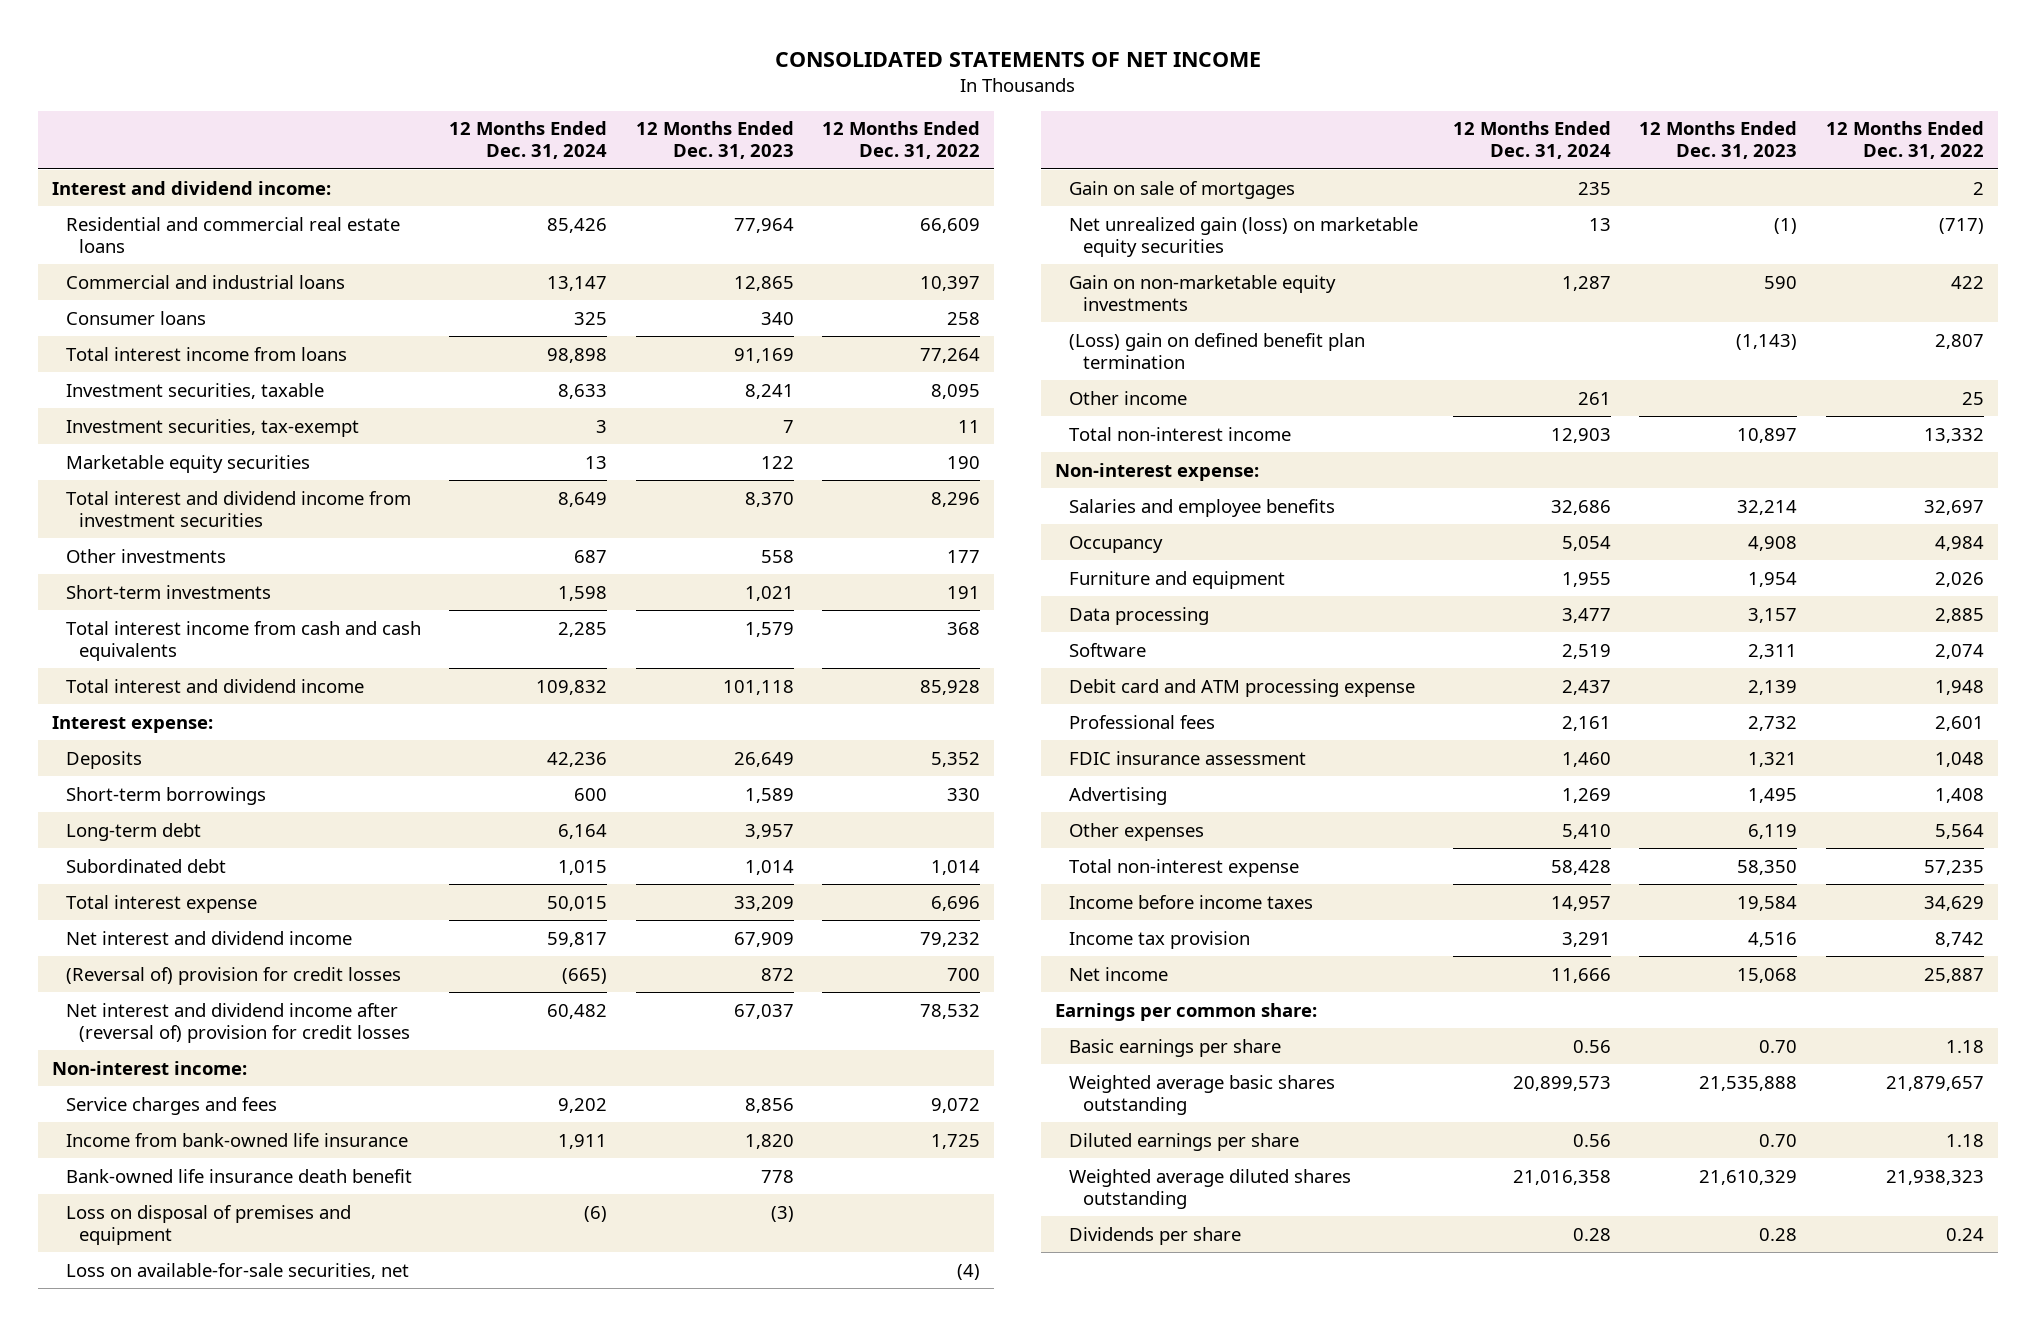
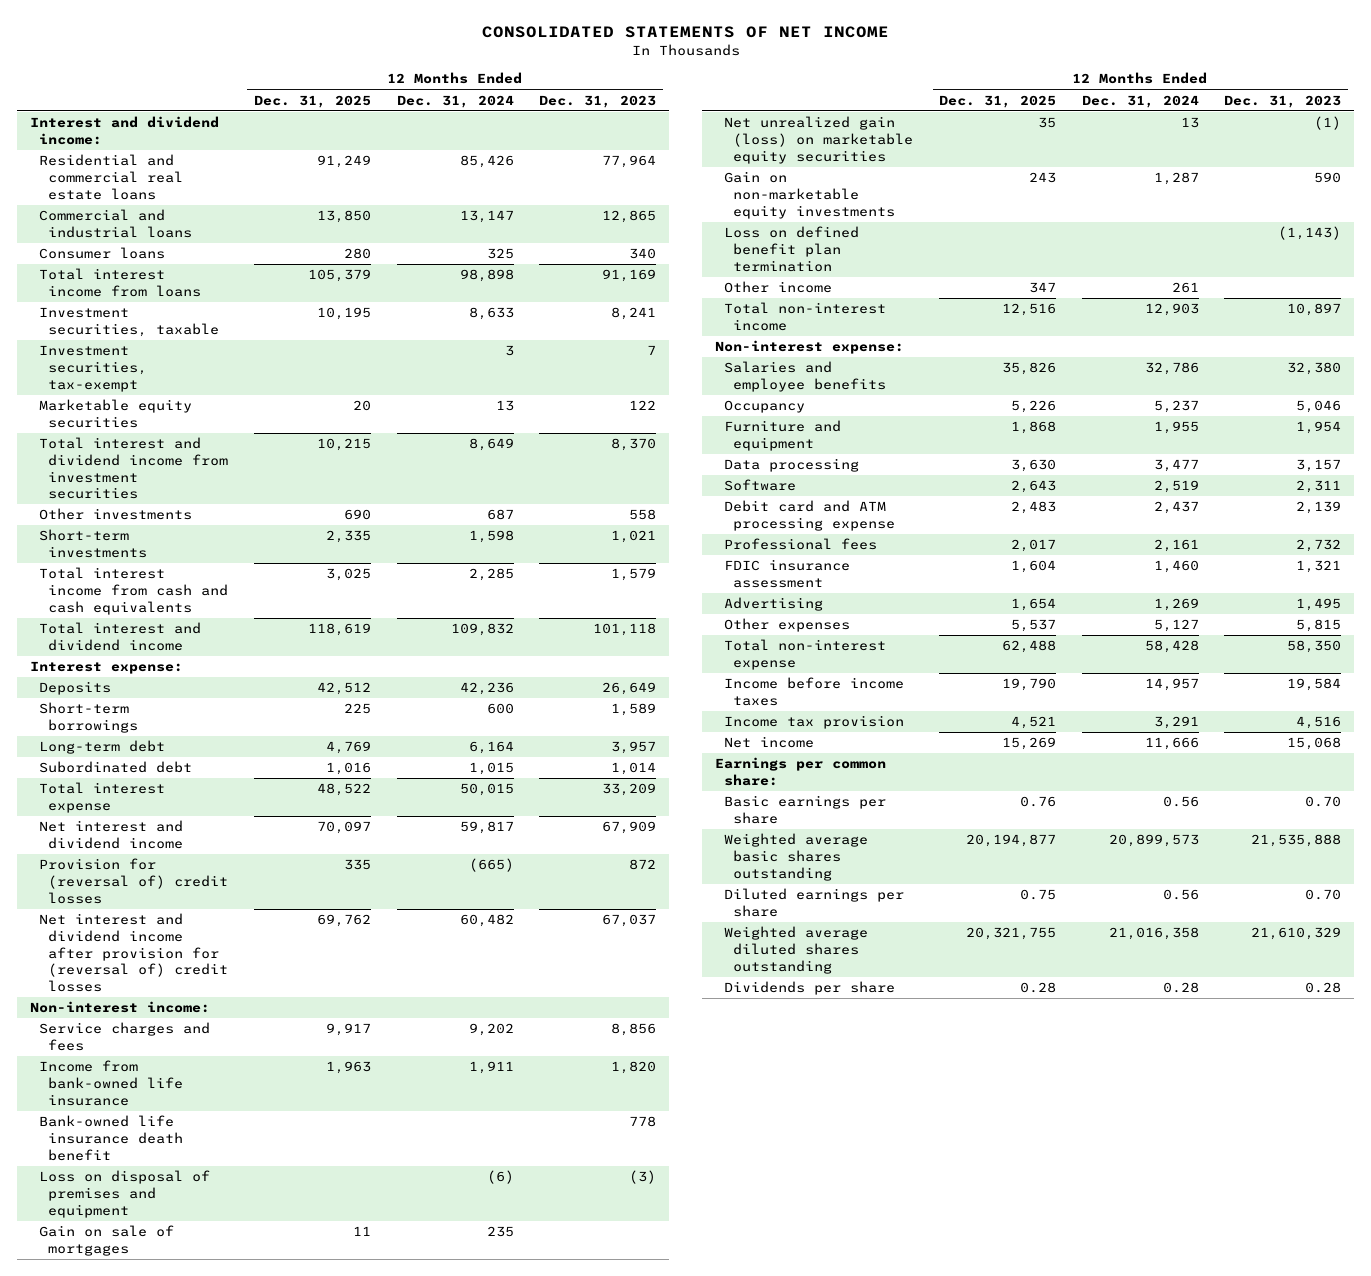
[822,121,981,160] 12 Months Ended Dec. 31, 2022 -> none
none -> [253,94,371,108] Dec. 31, 2025
[65,966,401,985] (Reversal of) provision for credit losses -> [38,858,229,904] Provision for (reversal of) credit losses
[65,1002,411,1043] Net interest and dividend income after (reversal of) provision for credit losses -> [38,913,229,992] Net interest and dividend income after provision for (reversal of) credit losses
[65,1262,409,1279] Loss on available-for-sale securities, net -> none
[1069,332,1366,369] (Loss) gain on defined benefit plan termination -> [724,226,860,272] Loss on defined benefit plan termination
[1550,499,1611,515] 32,686 -> [1144,362,1199,376] 32,786
[1737,499,1798,515] 32,214 -> [1287,362,1342,376] 32,380
[1561,535,1611,551] 5,054 -> [1153,400,1199,414] 5,237
[1748,535,1798,551] 4,908 -> [1296,400,1342,414] 5,046
[1561,823,1611,839] 5,410 -> [1153,619,1199,633] 5,127
[1748,823,1798,839] 6,119 -> [1296,619,1342,633] 5,815

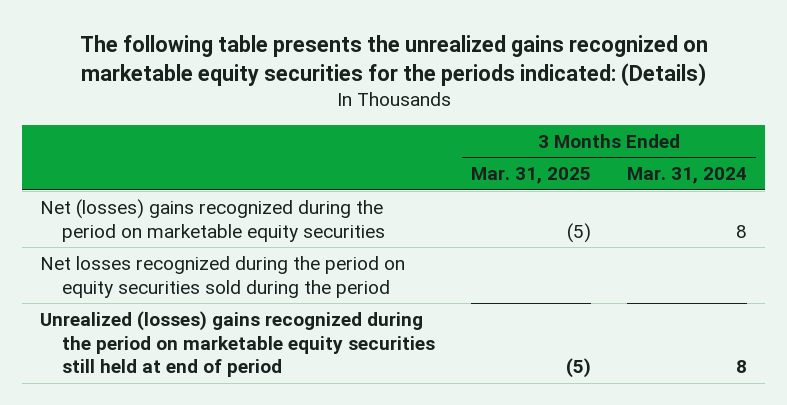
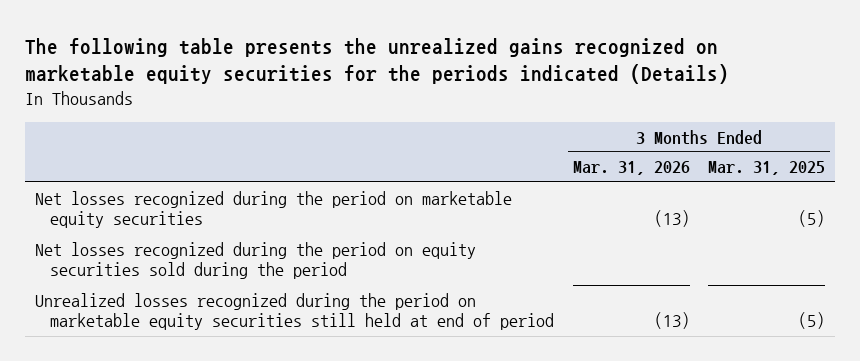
[79,34,708,86] The following table presents the unrealized gains recognized on marketable equity securities for the periods indicated: (Details) -> [25,37,730,85] The following table presents the unrealized gains recognized on marketable equity securities for the periods indicated (Details)
[626,167,747,185] Mar. 31, 2024 -> none
none -> [572,161,690,176] Mar. 31, 2026
[40,198,386,242] Net (losses) gains recognized during the period on marketable equity securities -> [34,190,512,229] Net losses recognized during the period on marketable equity securities
[40,310,436,378] Unrealized (losses) gains recognized during the period on marketable equity securities still held at end of period -> [34,292,555,331] Unrealized losses recognized during the period on marketable equity securities still held at end of period

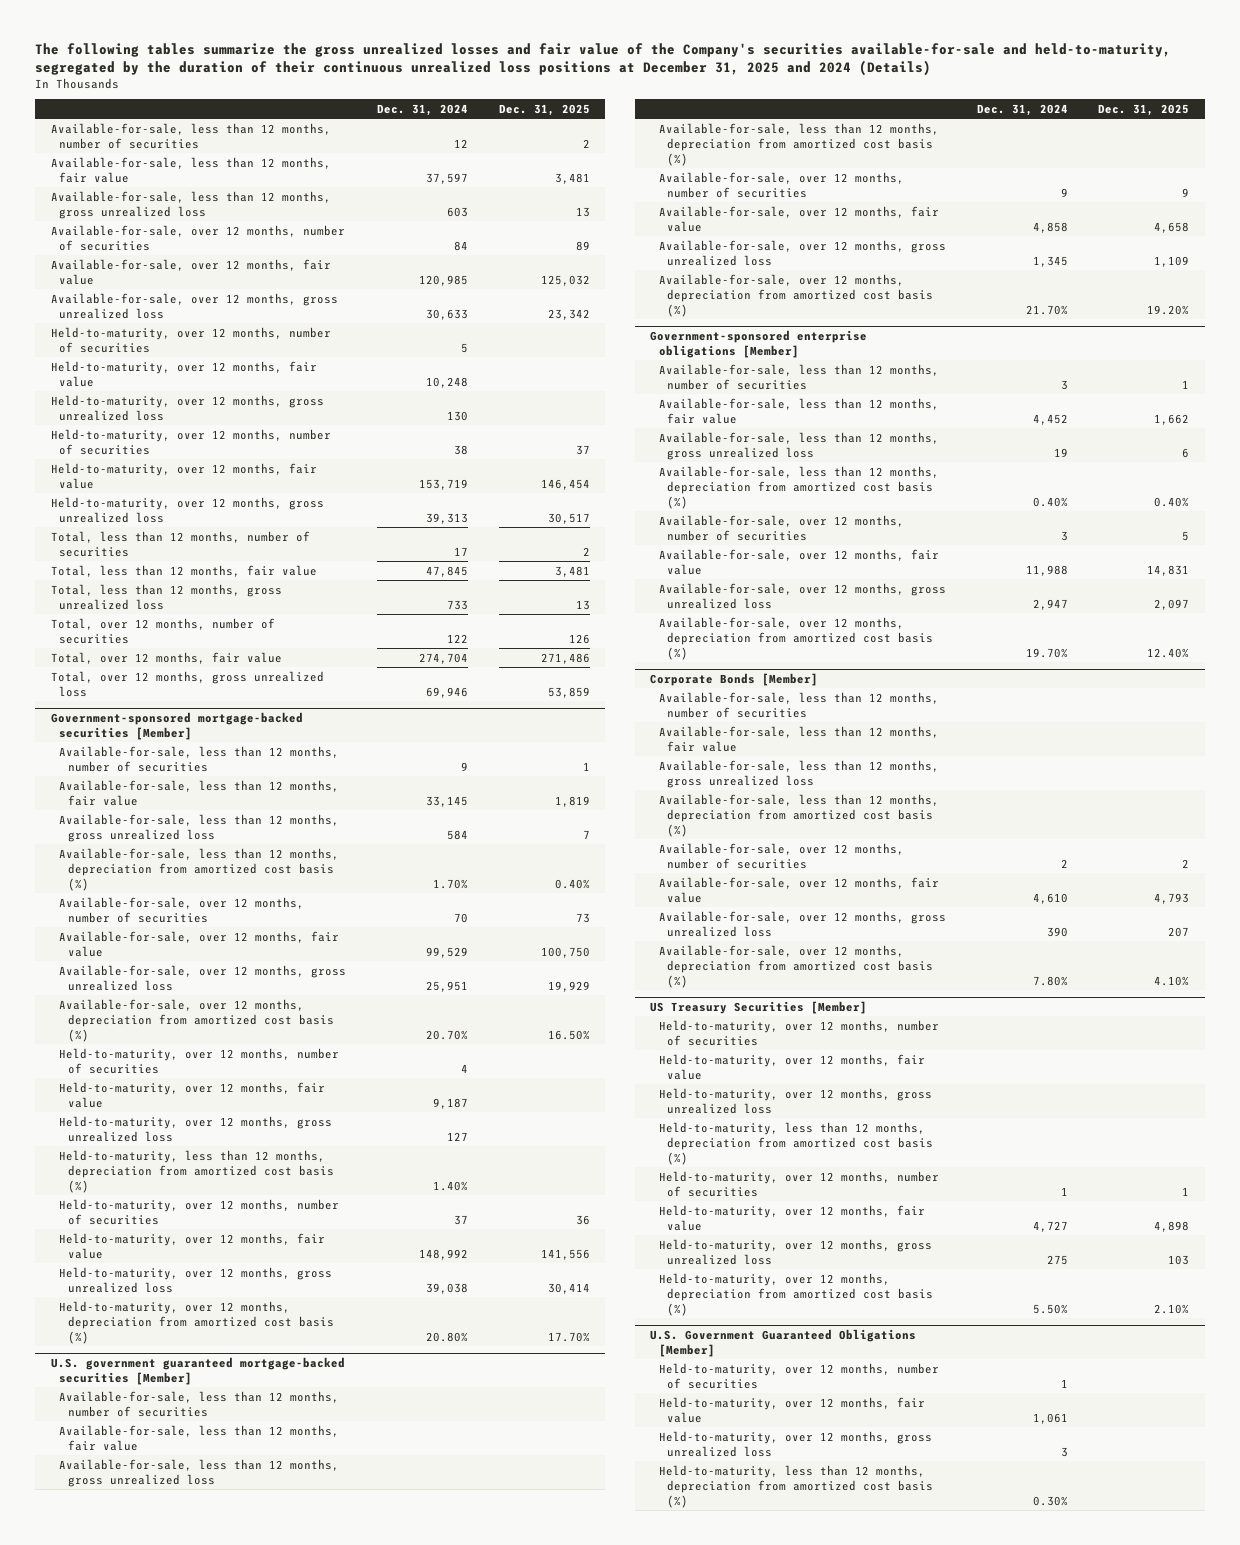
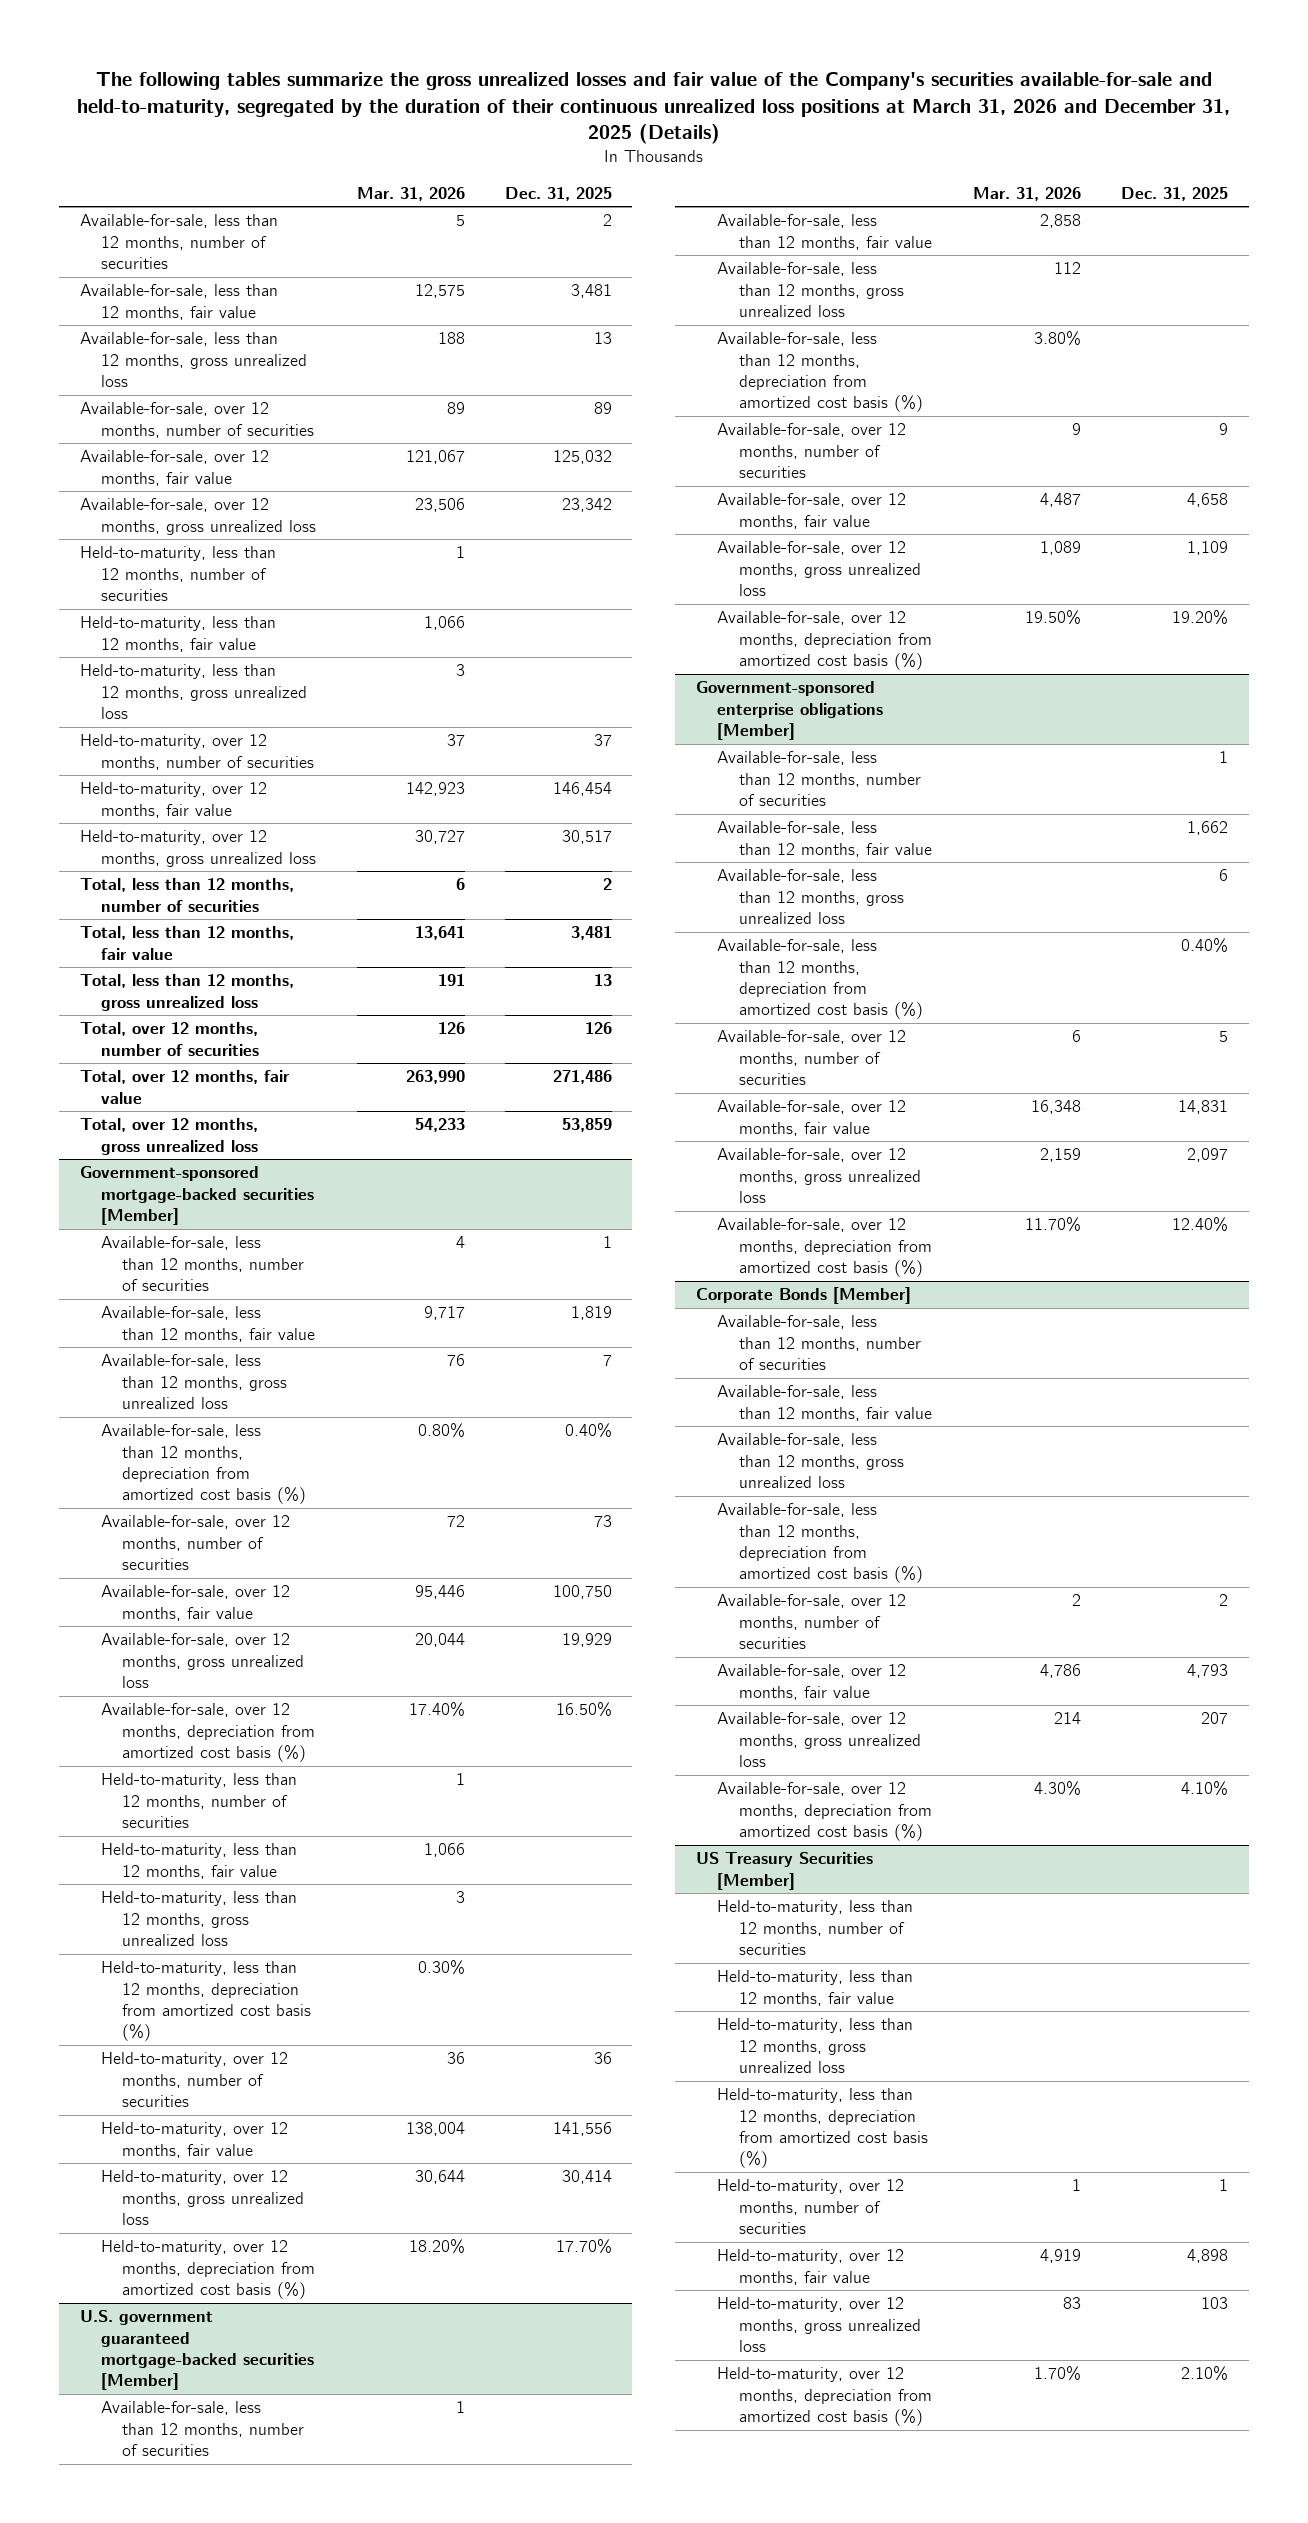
[35,42,1172,76] The following tables summarize the gross unrealized losses and fair value of the Company's securities available-for-sale and held-to-maturity, segregated by the duration of their continuous unrealized loss positions at December 31, 2025 and 2024 (Details) -> [76,71,1230,145] The following tables summarize the gross unrealized losses and fair value of the Company's securities available-for-sale and held-to-maturity, segregated by the duration of their continuous unrealized loss positions at March 31, 2026 and December 31, 2025 (Details)
[377,103,469,116] Dec. 31, 2024 -> none
none -> [356,186,465,201] Mar. 31, 2026
[50,326,331,353] Held-to-maturity, over 12 months, number of securities -> [79,546,276,602] Held-to-maturity, less than 12 months, number of securities
[50,360,317,387] Held-to-maturity, over 12 months, fair value -> [79,616,276,652] Held-to-maturity, less than 12 months, fair value
[50,394,324,421] Held-to-maturity, over 12 months, gross unrealized loss -> [79,664,308,720] Held-to-maturity, less than 12 months, gross unrealized loss
[59,1047,340,1074] Held-to-maturity, over 12 months, number of securities -> [101,1773,298,1829] Held-to-maturity, less than 12 months, number of securities
[59,1081,326,1108] Held-to-maturity, over 12 months, fair value -> [101,1843,298,1879] Held-to-maturity, less than 12 months, fair value
[59,1115,333,1142] Held-to-maturity, over 12 months, gross unrealized loss -> [101,1891,298,1947] Held-to-maturity, less than 12 months, gross unrealized loss
[658,1019,939,1046] Held-to-maturity, over 12 months, number of securities -> [717,1900,914,1956] Held-to-maturity, less than 12 months, number of securities
[658,1053,925,1080] Held-to-maturity, over 12 months, fair value -> [717,1970,914,2006] Held-to-maturity, less than 12 months, fair value
[658,1087,932,1114] Held-to-maturity, over 12 months, gross unrealized loss -> [717,2018,914,2074] Held-to-maturity, less than 12 months, gross unrealized loss
[650,1329,917,1358] U.S. Government Guaranteed Obligations [Member] -> none
[658,1362,939,1389] Held-to-maturity, over 12 months, number of securities -> none
[658,1396,925,1423] Held-to-maturity, over 12 months, fair value -> none
[658,1430,932,1457] Held-to-maturity, over 12 months, gross unrealized loss -> none
[658,1464,934,1508] Held-to-maturity, less than 12 months, depreciation from amortized cost basis (%) -> none

